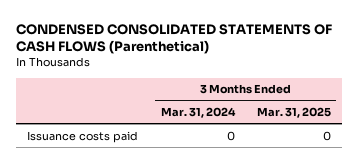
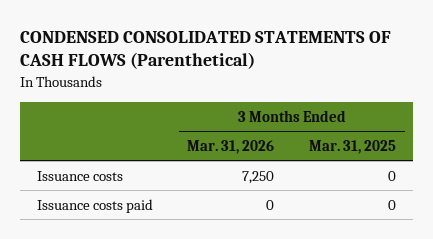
[160,107,236,119] Mar. 31, 2024 -> none
none -> [187,139,275,154] Mar. 31, 2026
none -> [36,170,123,181] Issuance costs

